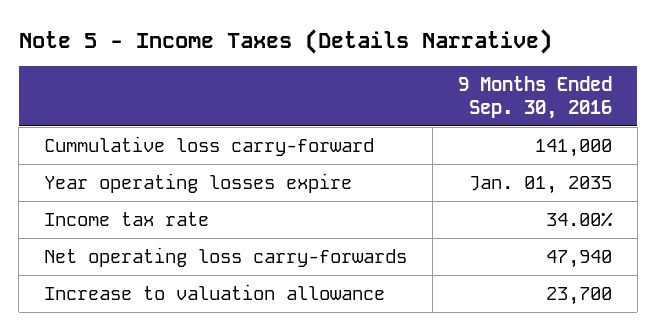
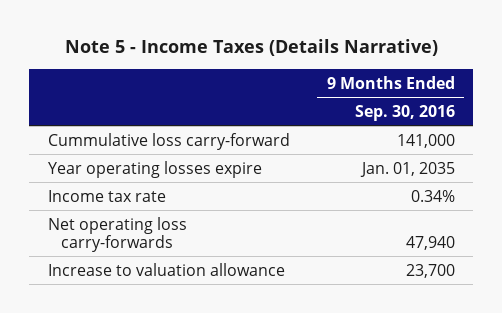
[545,211,613,227] 34.00% -> [410,189,455,202] 0.34%

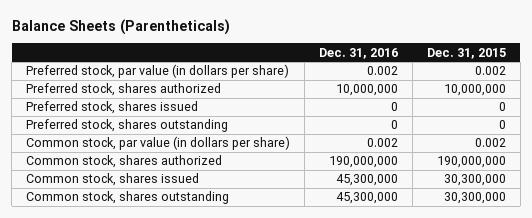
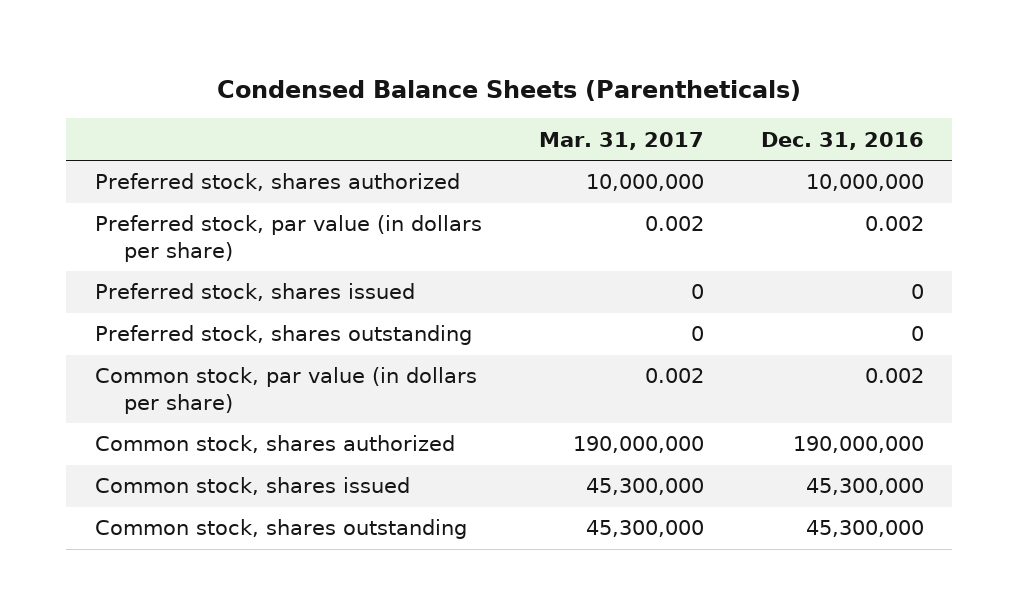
[11,18,230,35] Balance Sheets (Parentheticals) -> [217,79,802,101] Condensed Balance Sheets (Parentheticals)
[426,47,506,59] Dec. 31, 2015 -> none
none -> [538,131,704,150] Mar. 31, 2017
[26,64,290,79] Preferred stock, par value (in dollars per share) -> [94,215,482,262] Preferred stock, par value (in dollars per share)

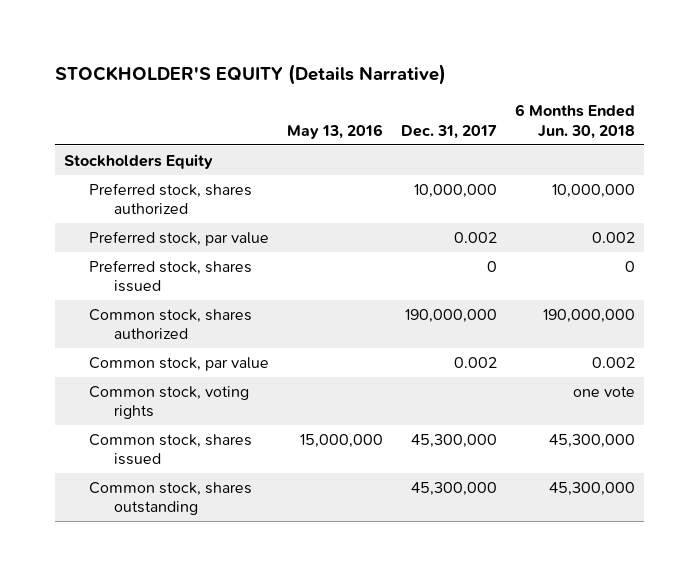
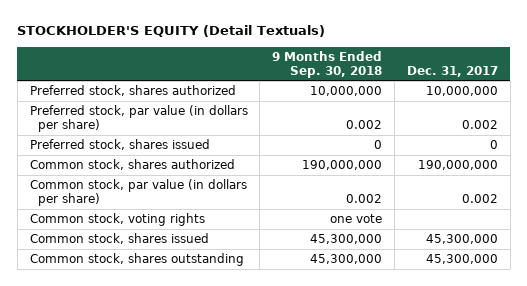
[55,64,447,86] STOCKHOLDER'S EQUITY (Details Narrative) -> [17,25,326,38] STOCKHOLDER'S EQUITY (Detail Textuals)
[287,123,384,139] May 13, 2016 -> none
[514,104,635,139] 6 Months Ended Jun. 30, 2018 -> none
none -> [272,50,383,78] 9 Months Ended Sep. 30, 2018
[64,153,214,169] Stockholders Equity -> none
[89,230,270,246] Preferred stock, par value -> [29,104,248,133] Preferred stock, par value (in dollars per share)
[89,356,270,371] Common stock, par value -> [29,178,247,207] Common stock, par value (in dollars per share)

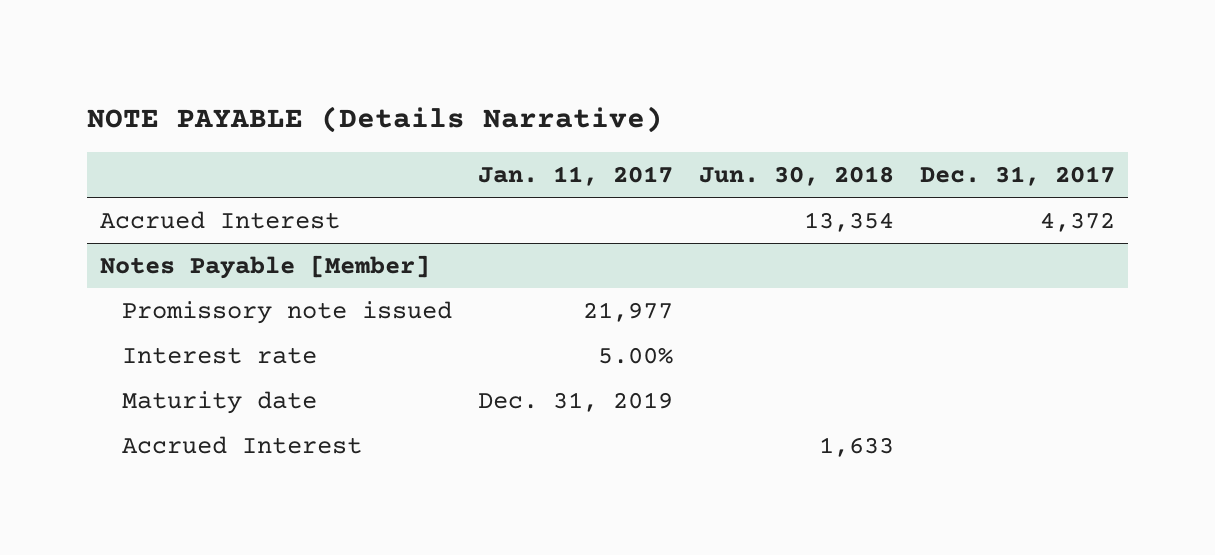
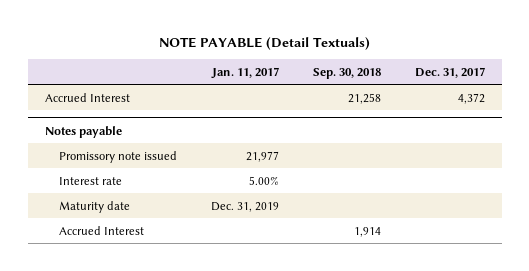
[86,105,663,133] NOTE PAYABLE (Details Narrative) -> [158,36,370,50] NOTE PAYABLE (Detail Textuals)
[698,166,894,187] Jun. 30, 2018 -> none
none -> [312,67,381,79] Sep. 30, 2018
[99,254,430,279] Notes Payable [Member] -> [44,125,122,138] Notes payable

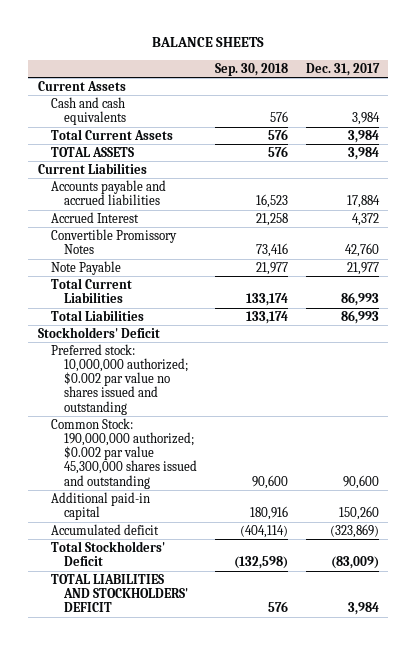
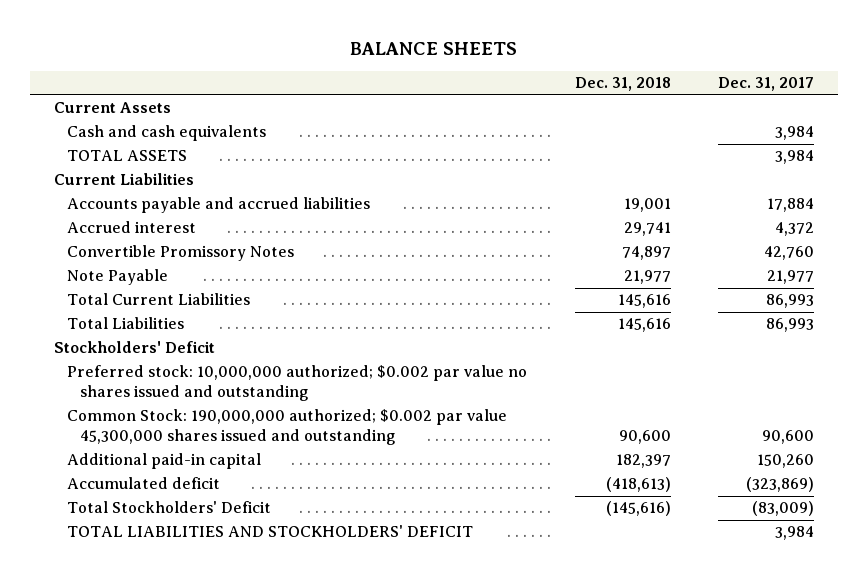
[214,62,288,76] Sep. 30, 2018 -> none
none -> [574,77,671,92] Dec. 31, 2018
[50,128,173,140] Total Current Assets -> none
[50,211,139,223] Accrued Interest -> [67,221,197,234] Accrued interest

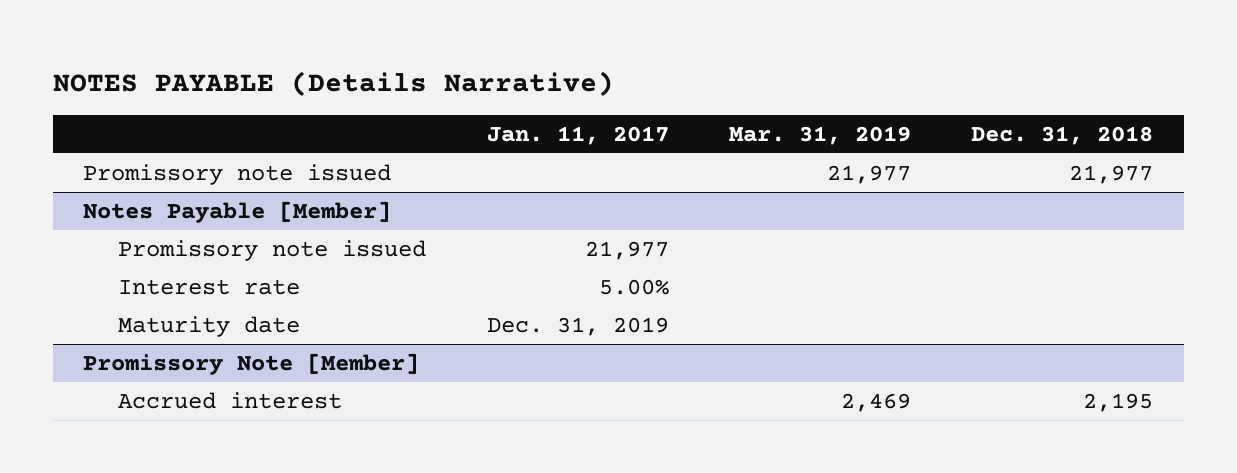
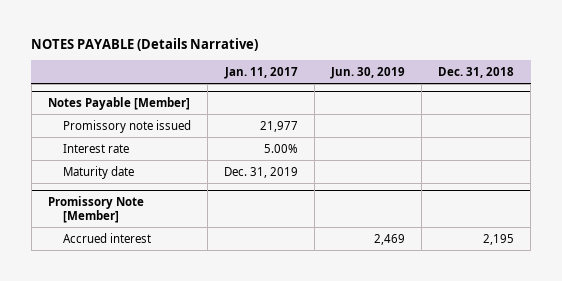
[729,125,912,145] Mar. 31, 2019 -> none
none -> [330,66,406,79] Jun. 30, 2019
[83,163,392,185] Promissory note issued -> none

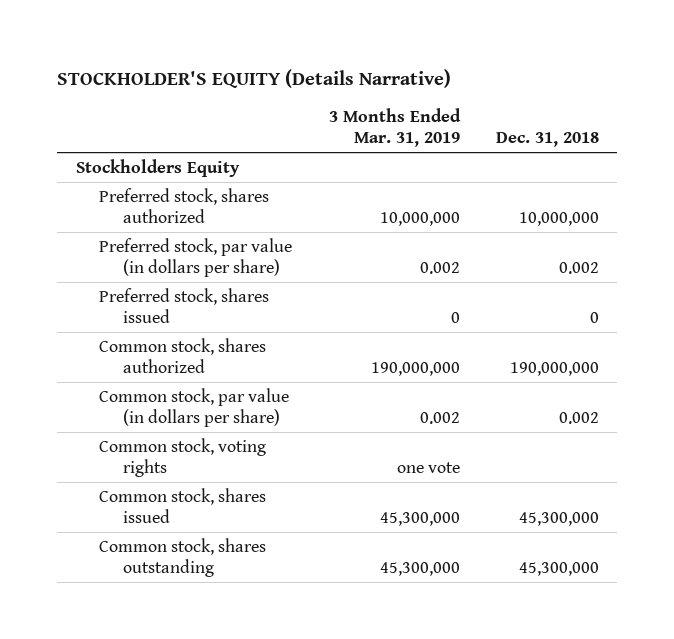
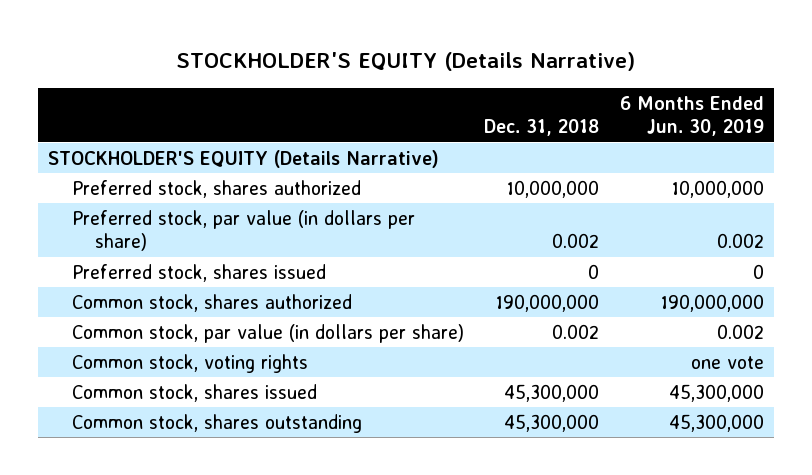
[328,107,461,148] 3 Months Ended Mar. 31, 2019 -> none
none -> [619,95,764,137] 6 Months Ended Jun. 30, 2019
[75,158,240,177] Stockholders Equity -> [47,149,439,168] STOCKHOLDER'S EQUITY (Details Narrative)

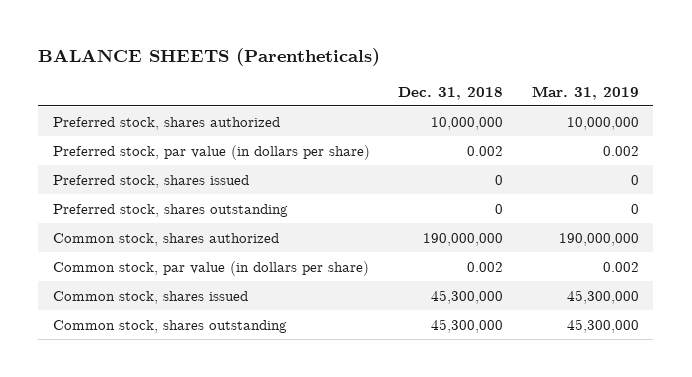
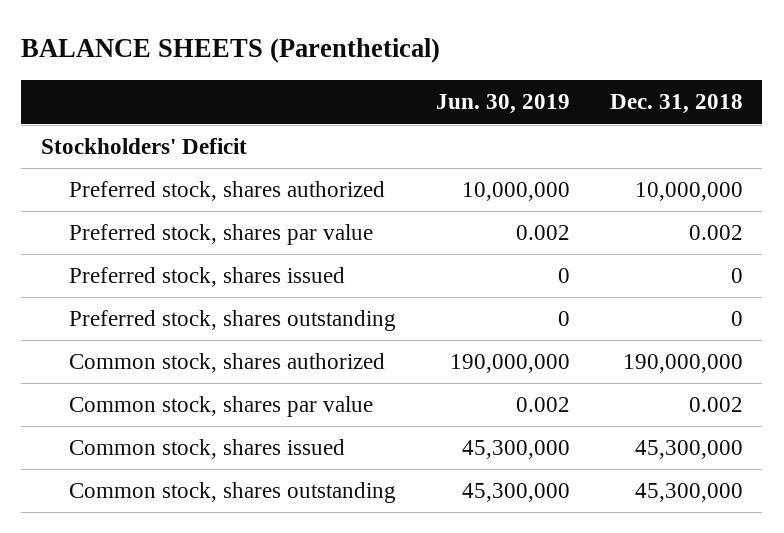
[38,47,381,66] BALANCE SHEETS (Parentheticals) -> [21,38,441,64] BALANCE SHEETS (Parenthetical)
[531,85,639,100] Mar. 31, 2019 -> none
none -> [435,94,570,115] Jun. 30, 2019
none -> [41,138,248,155] Stockholders' Deficit
[52,144,370,160] Preferred stock, par value (in dollars per share) -> none
none -> [69,224,374,246] Preferred stock, shares par value
[52,260,369,276] Common stock, par value (in dollars per share) -> [69,396,374,418] Common stock, shares par value

